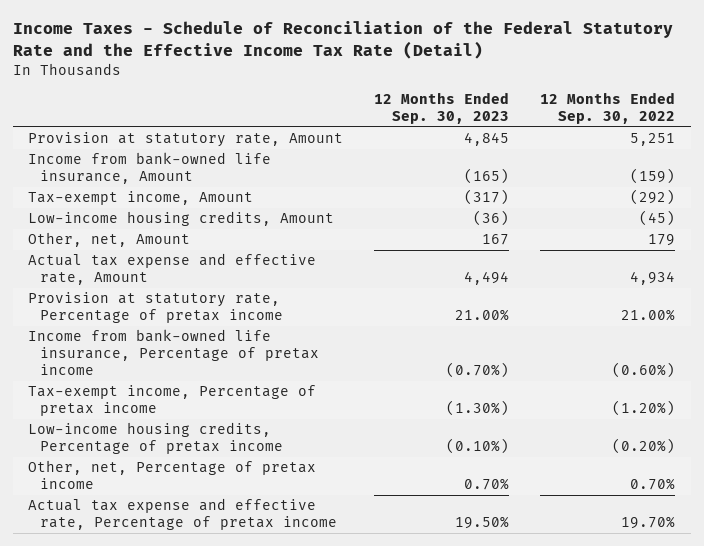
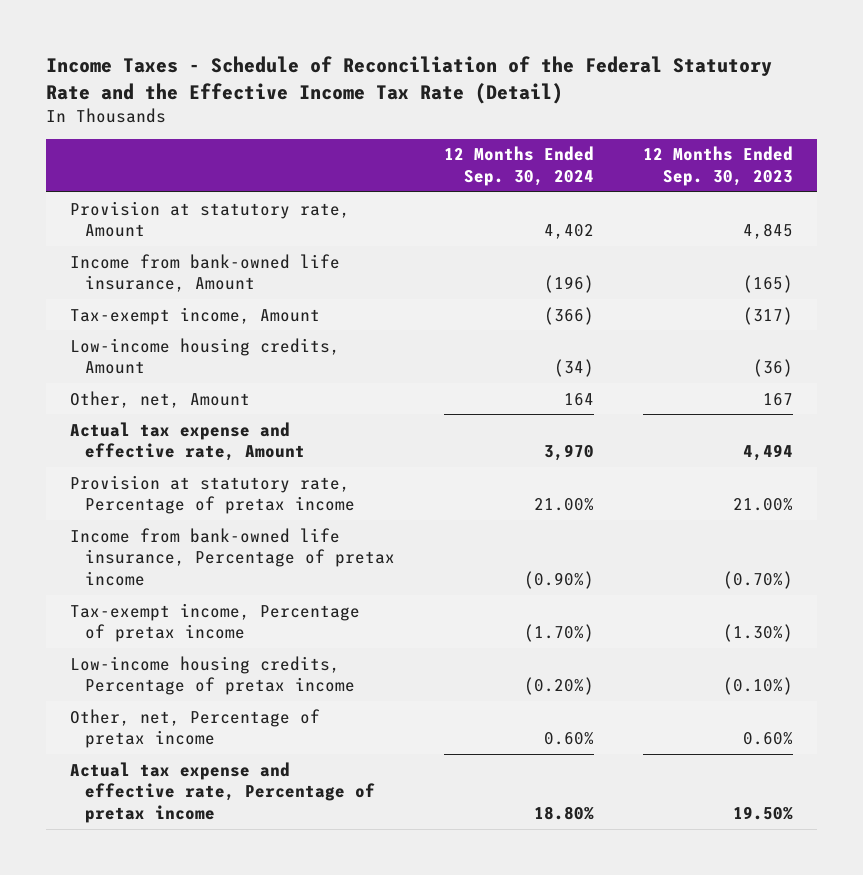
[540,91,676,124] 12 Months Ended Sep. 30, 2022 -> none
none -> [444,146,595,187] 12 Months Ended Sep. 30, 2024
[464,478,510,491] 0.70% -> [742,732,793,746] 0.60%

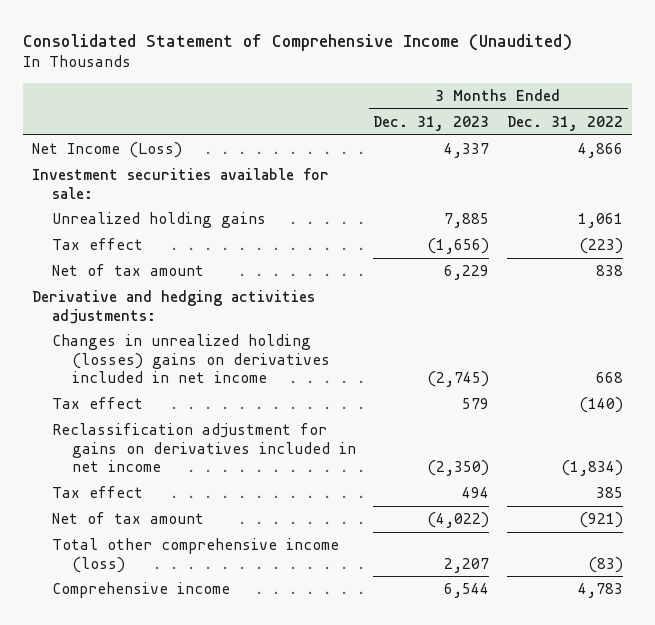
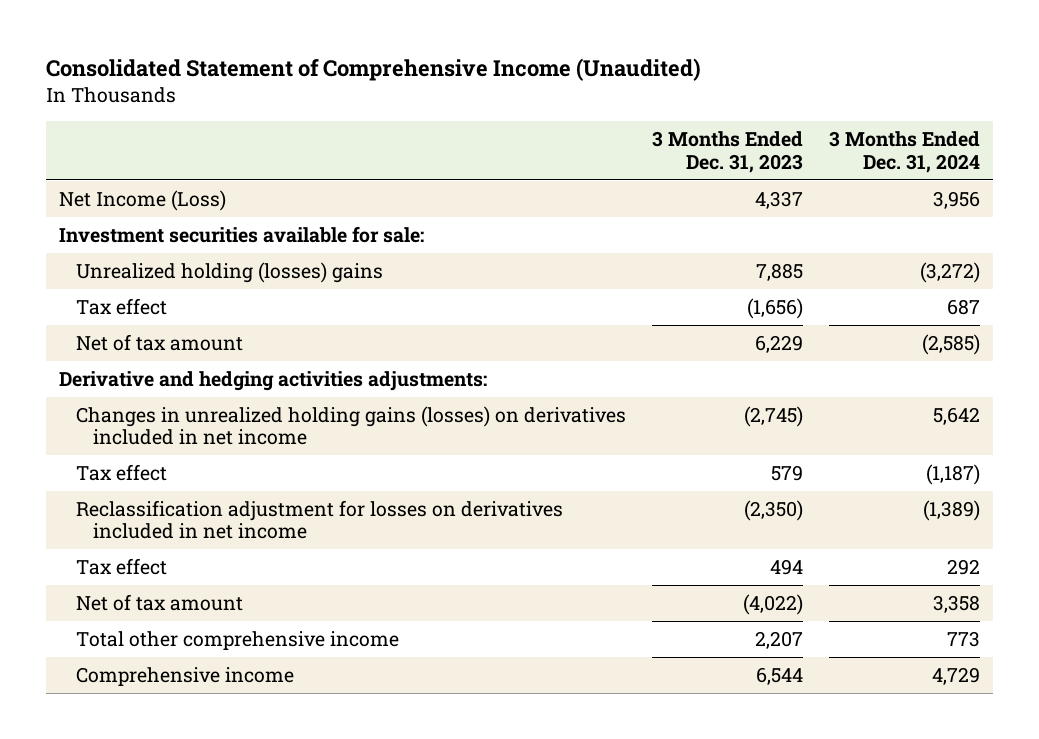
[507,116,624,132] Dec. 31, 2022 -> none
none -> [829,131,981,173] 3 Months Ended Dec. 31, 2024
[51,212,266,229] Unrealized holding gains -> [76,261,384,283] Unrealized holding (losses) gains
[51,334,330,384] Changes in unrealized holding (losses) gains on derivatives included in net income -> [76,405,627,446] Changes in unrealized holding gains (losses) on derivatives included in net income
[51,423,356,473] Reclassification adjustment for gains on derivatives included in net income -> [76,499,564,540] Reclassification adjustment for losses on derivatives included in net income
[51,538,339,573] Total other comprehensive income (loss) -> [76,630,400,650] Total other comprehensive income

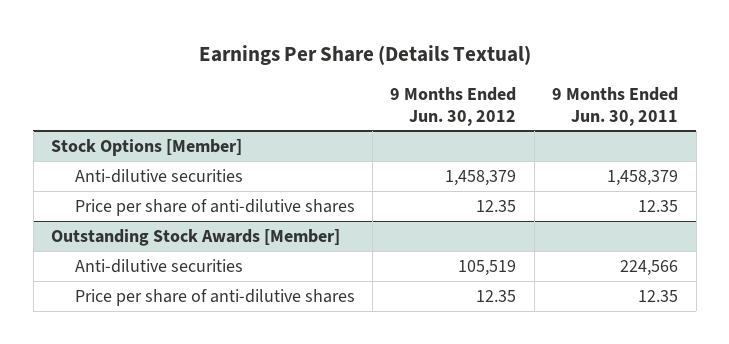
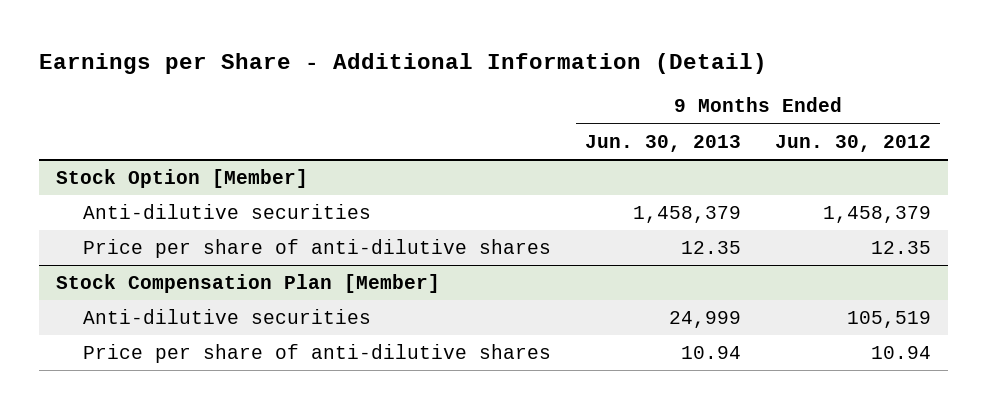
[198,45,531,66] Earnings Per Share (Details Textual) -> [38,52,767,74] Earnings per Share - Additional Information (Detail)
[552,87,679,126] 9 Months Ended Jun. 30, 2011 -> none
none -> [585,134,742,152] Jun. 30, 2013
[51,138,243,156] Stock Options [Member] -> [55,169,308,189] Stock Option [Member]
[51,228,341,246] Outstanding Stock Awards [Member] -> none
none -> [55,274,440,294] Stock Compensation Plan [Member]
[476,289,517,302] 12.35 -> [871,346,932,360] 10.94

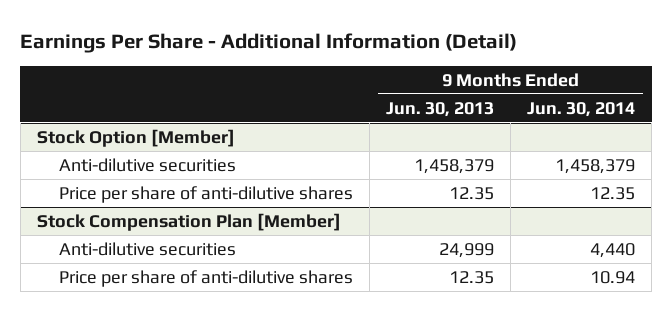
[38,52,767,74] Earnings per Share - Additional Information (Detail) -> [20,33,518,54] Earnings Per Share - Additional Information (Detail)
[775,134,932,152] Jun. 30, 2012 -> none
none -> [527,101,636,117] Jun. 30, 2014
[681,346,742,360] 10.94 -> [449,270,495,284] 12.35

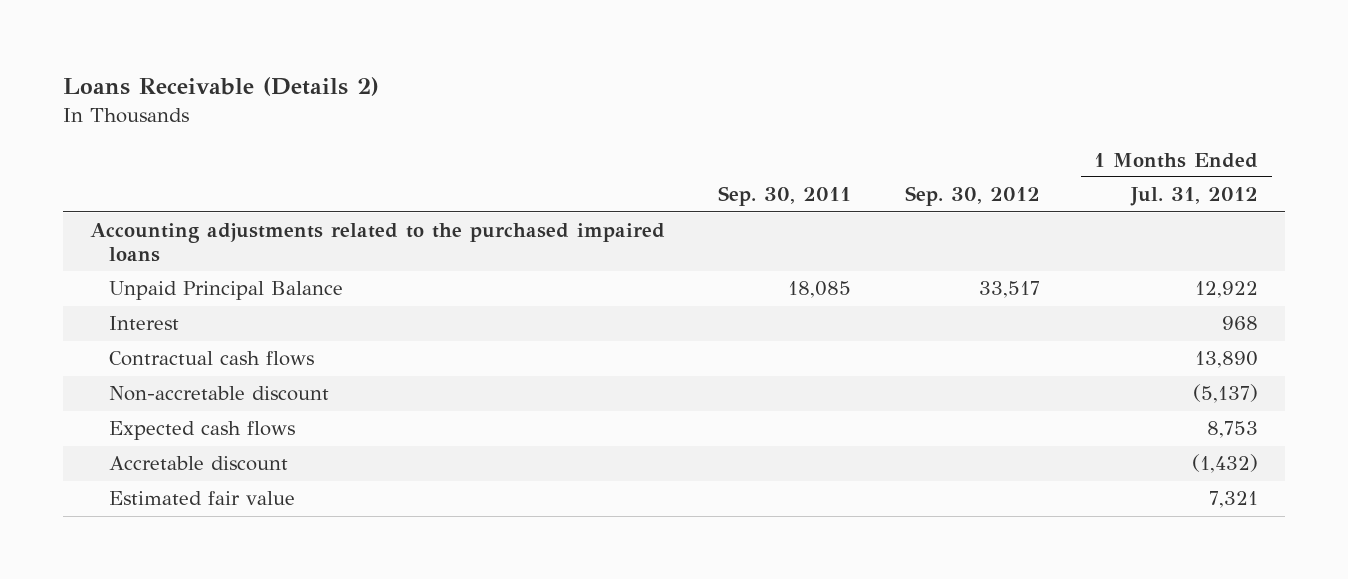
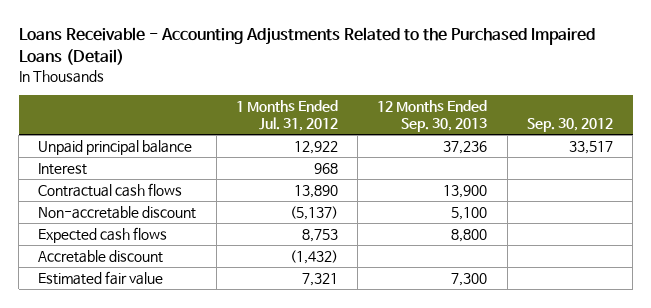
[62,77,379,97] Loans Receivable (Details 2) -> [18,27,595,66] Loans Receivable - Accounting Adjustments Related to the Purchased Impaired Loans (Detail)
[718,186,852,207] Sep. 30, 2011 -> none
none -> [377,99,488,133] 12 Months Ended Sep. 30, 2013
[89,223,665,263] Accounting adjustments related to the purchased impaired loans -> none
[109,281,344,301] Unpaid Principal Balance -> [38,139,193,155] Unpaid principal balance

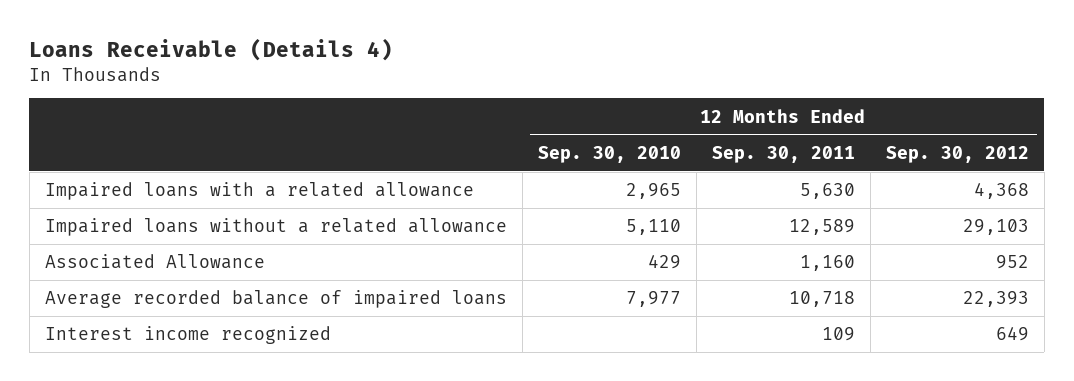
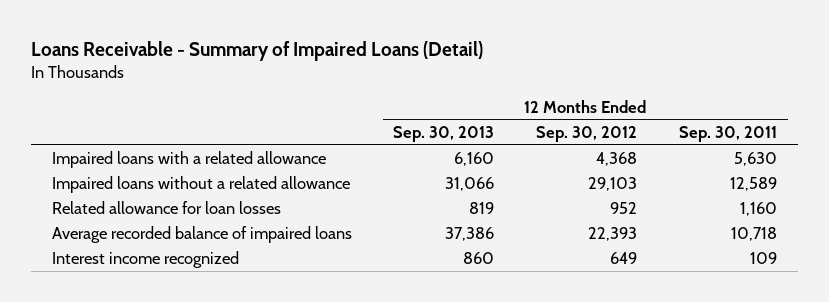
[29,37,394,61] Loans Receivable (Details 4) -> [30,41,483,62] Loans Receivable - Summary of Impaired Loans (Detail)
[537,145,681,163] Sep. 30, 2010 -> none
none -> [393,126,495,143] Sep. 30, 2013
[44,254,265,270] Associated Allowance -> [51,201,281,215] Related allowance for loan losses

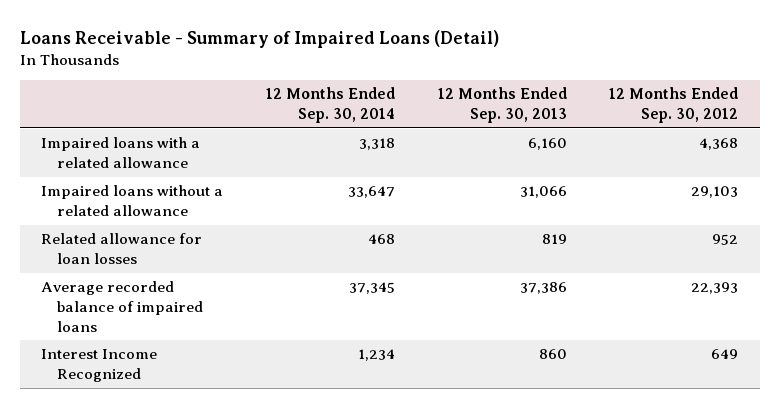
[679,126,778,143] Sep. 30, 2011 -> none
none -> [265,87,395,123] 12 Months Ended Sep. 30, 2014
[51,251,239,269] Interest income recognized -> [41,349,158,382] Interest Income Recognized

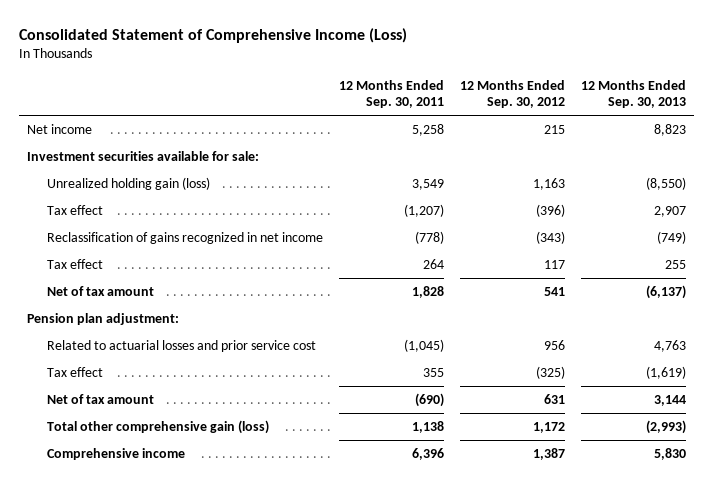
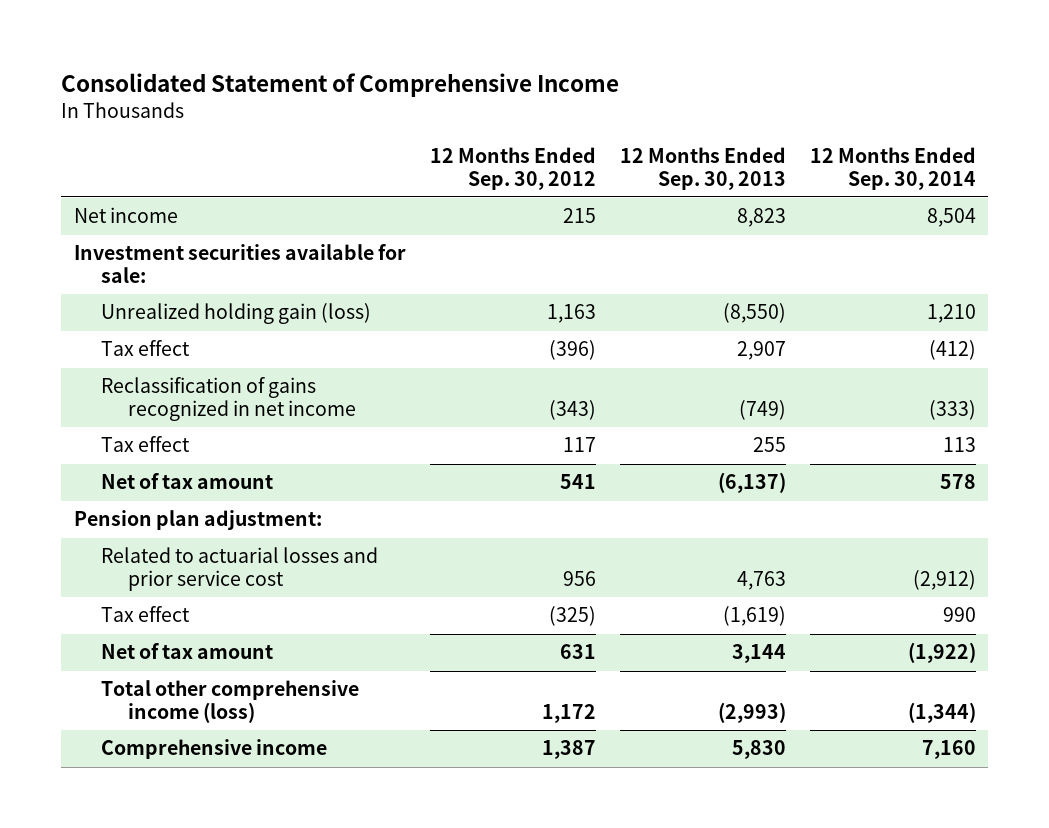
[18,27,407,43] Consolidated Statement of Comprehensive Income (Loss) -> [61,72,620,97] Consolidated Statement of Comprehensive Income
[338,79,444,109] 12 Months Ended Sep. 30, 2011 -> none
none -> [809,146,976,190] 12 Months Ended Sep. 30, 2014
[46,419,269,434] Total other comprehensive gain (loss) -> [100,680,359,724] Total other comprehensive income (loss)

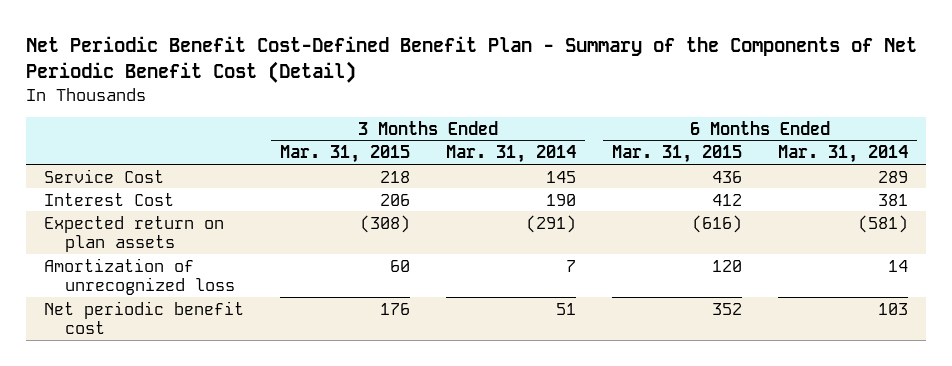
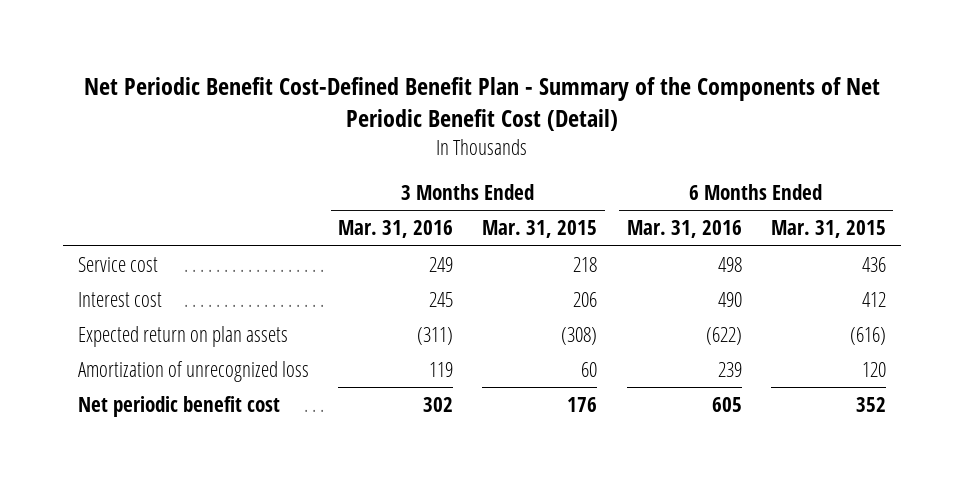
[446,145,577,164] Mar. 31, 2014 -> none
[778,145,909,164] Mar. 31, 2014 -> none
none -> [338,220,454,239] Mar. 31, 2016
none -> [626,220,742,239] Mar. 31, 2016
[44,168,165,183] Service Cost -> [77,256,158,272] Service cost
[44,192,175,206] Interest Cost -> [77,291,162,307] Interest cost

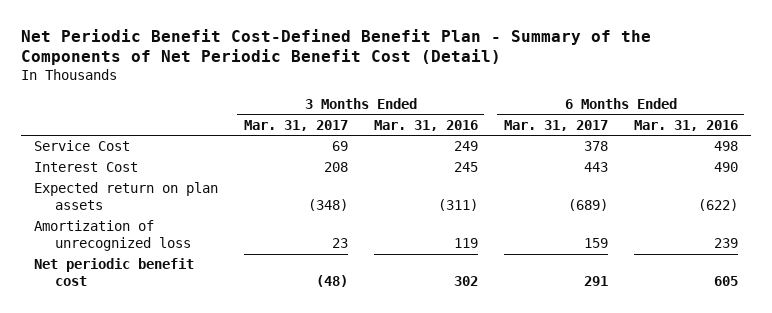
[482,220,598,239] Mar. 31, 2015 -> none
[770,220,886,239] Mar. 31, 2015 -> none
none -> [243,119,348,131] Mar. 31, 2017
none -> [503,119,608,131] Mar. 31, 2017
[77,256,158,272] Service cost -> [33,140,130,152] Service Cost
[77,291,162,307] Interest cost -> [33,162,138,173] Interest Cost

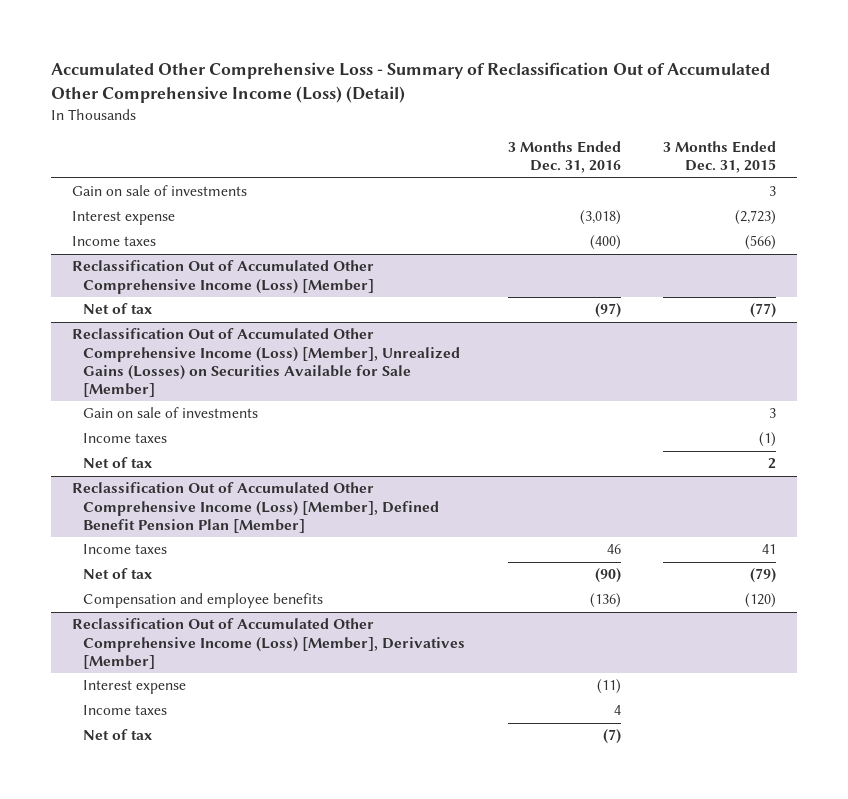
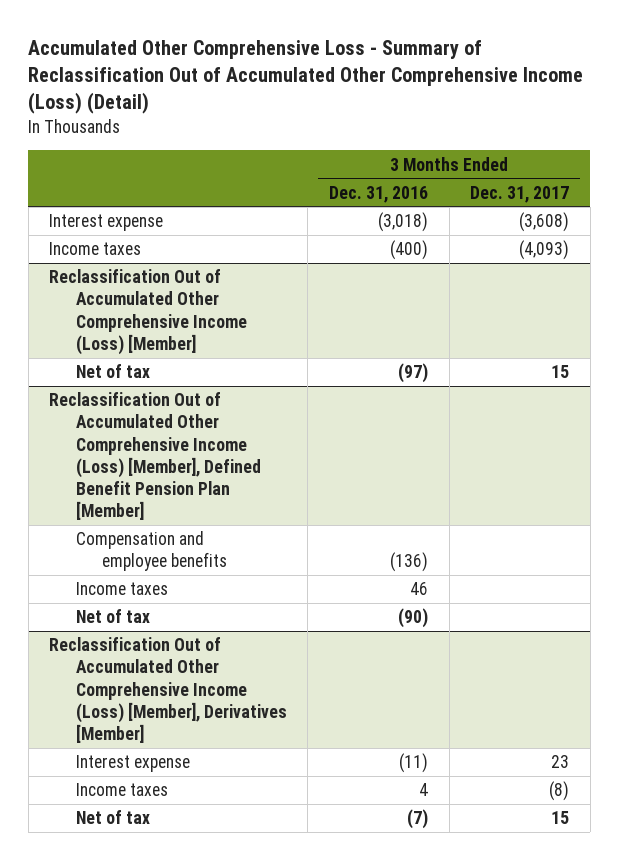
[662,141,776,174] 3 Months Ended Dec. 31, 2015 -> none
none -> [470,185,570,203] Dec. 31, 2017
[72,185,248,197] Gain on sale of investments -> none
[72,328,461,397] Reclassification Out of Accumulated Other Comprehensive Income (Loss) [Member], Unrealized Gains (Losses) on Securities Available for Sale [Member] -> none
[83,407,259,419] Gain on sale of investments -> none
[83,433,168,444] Income taxes -> none
[83,457,153,469] Net of tax -> none
[83,593,324,609] Compensation and employee benefits -> [75,531,227,572] Compensation and employee benefits

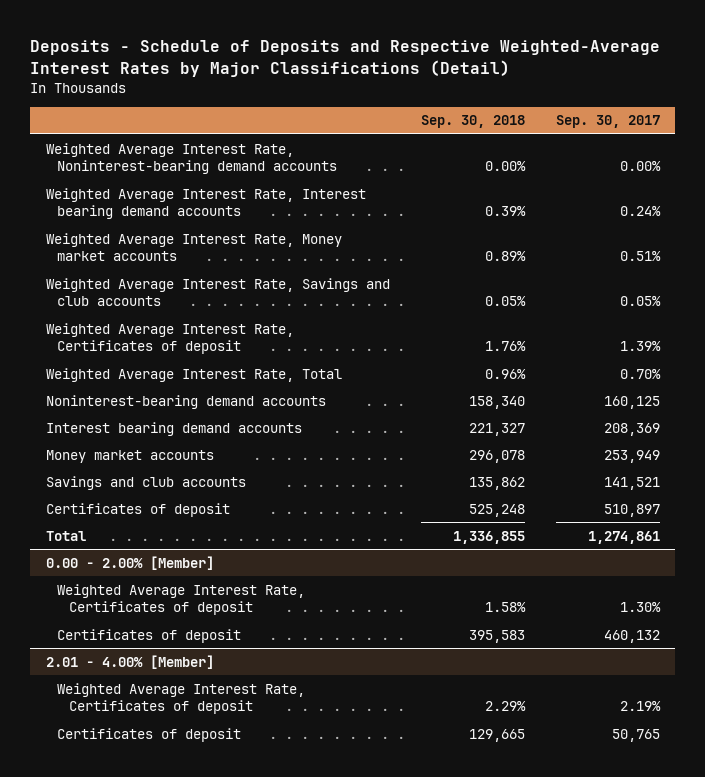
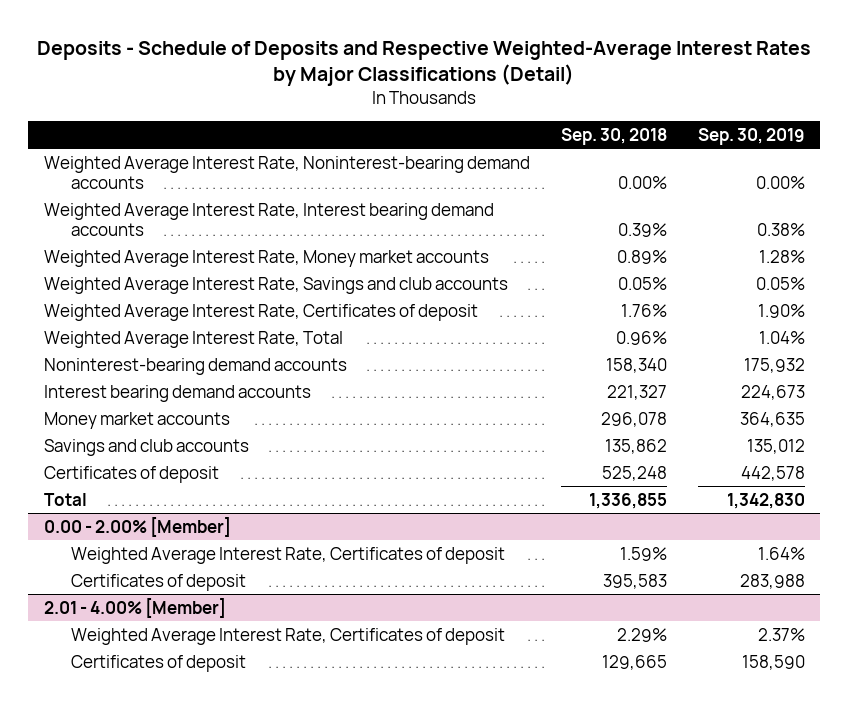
[555,115,660,129] Sep. 30, 2017 -> none
none -> [697,128,805,146] Sep. 30, 2019
[484,602,526,613] 1.58% -> [619,546,667,561] 1.59%

